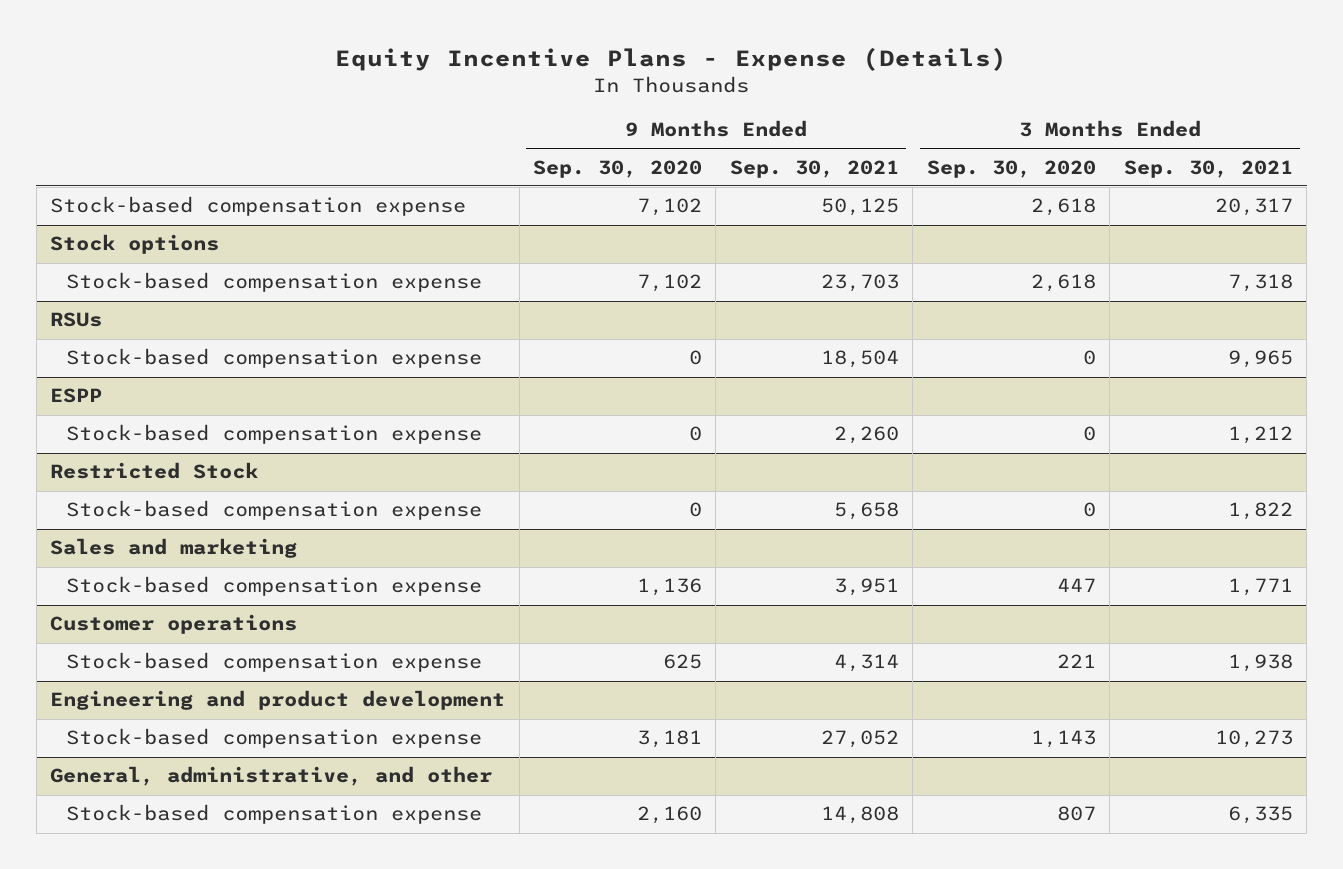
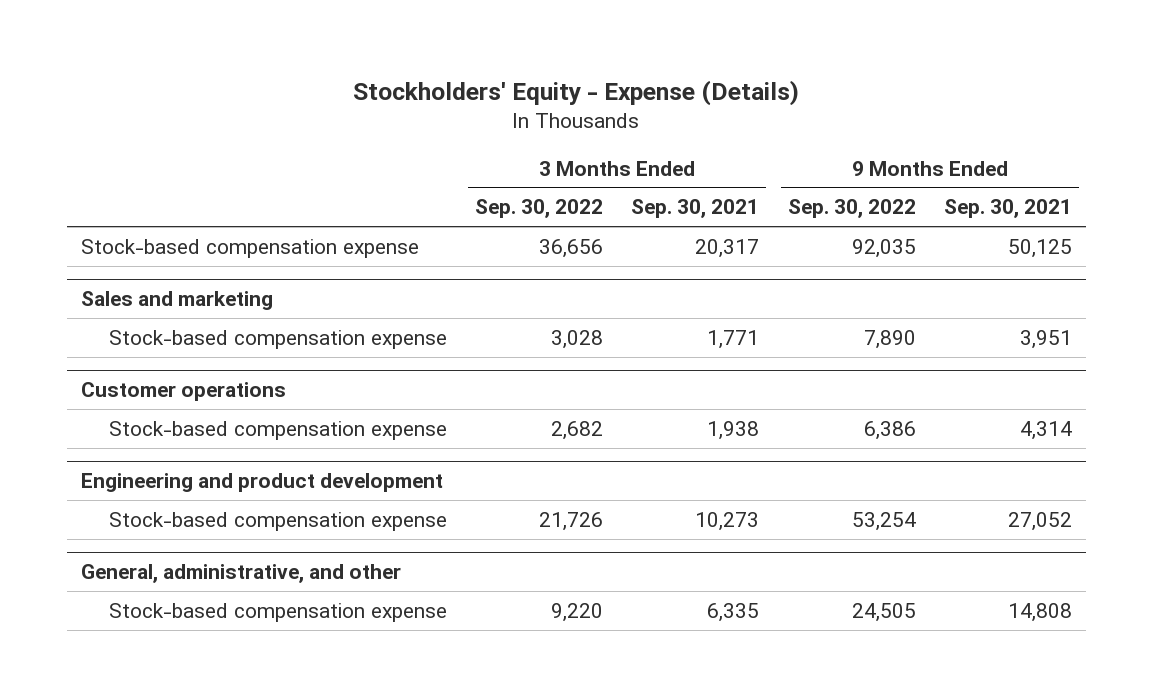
[335,46,1008,71] Equity Incentive Plans - Expense (Details) -> [353,79,800,106] Stockholders' Equity - Expense (Details)
[532,159,702,178] Sep. 30, 2020 -> none
[926,159,1096,178] Sep. 30, 2020 -> none
none -> [475,199,604,219] Sep. 30, 2022
none -> [787,199,916,219] Sep. 30, 2022
[50,234,220,255] Stock options -> none
[65,272,482,293] Stock-based compensation expense -> none
[50,312,103,328] RSUs -> none
[65,348,482,369] Stock-based compensation expense -> none
[50,388,103,404] ESPP -> none
[65,424,482,445] Stock-based compensation expense -> none
[50,462,259,480] Restricted Stock -> none
[65,500,482,521] Stock-based compensation expense -> none

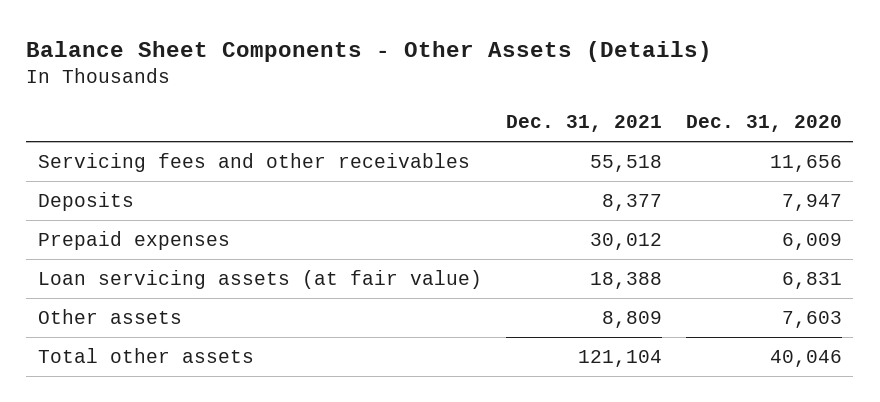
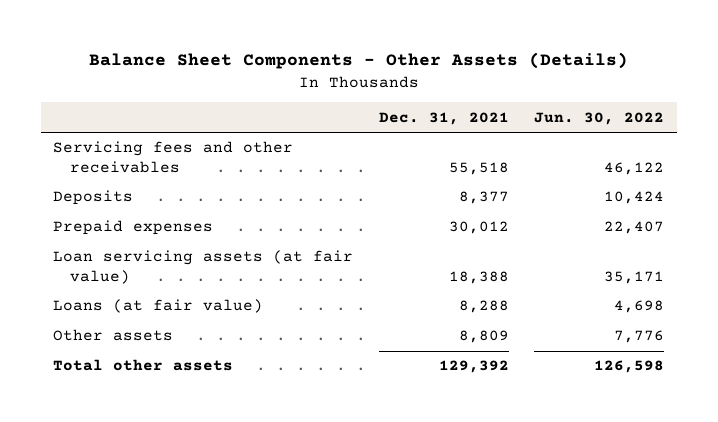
[685,115,842,133] Dec. 31, 2020 -> none
none -> [534,111,665,125] Jun. 30, 2022
none -> [53,299,264,314] Loans (at fair value)
[577,349,662,367] 121,104 -> [438,360,509,374] 129,392

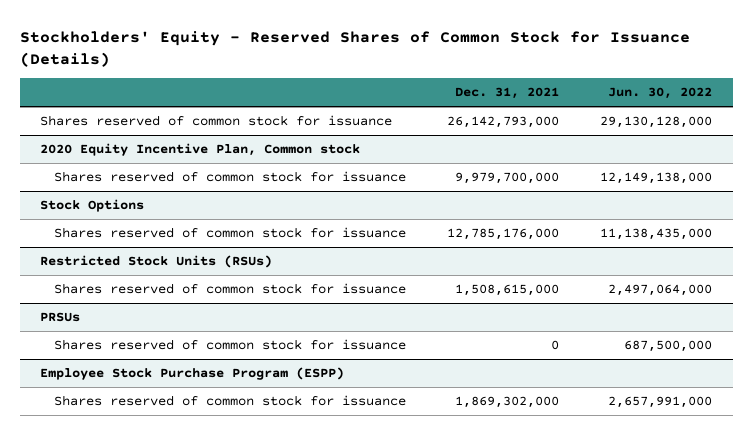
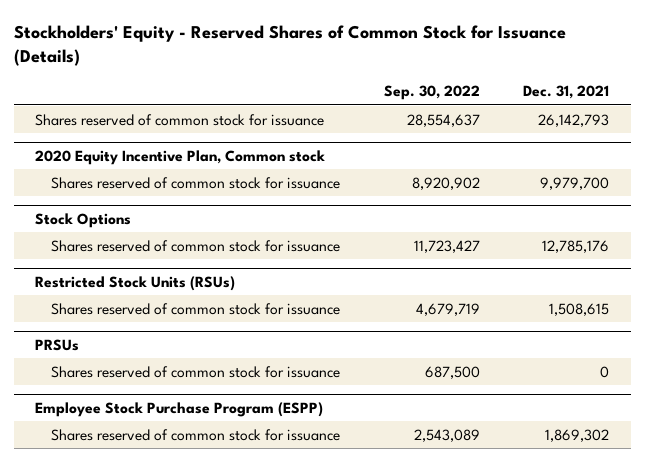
[608,87,713,100] Jun. 30, 2022 -> none
none -> [383,85,480,101] Sep. 30, 2022
[447,116,560,129] 26,142,793,000 -> [538,113,610,127] 26,142,793
[455,172,560,185] 9,979,700,000 -> [540,176,610,190] 9,979,700
[447,228,560,241] 12,785,176,000 -> [542,239,610,253] 12,785,176
[455,284,560,297] 1,508,615,000 -> [549,302,610,316] 1,508,615
[455,396,560,409] 1,869,302,000 -> [545,428,610,442] 1,869,302

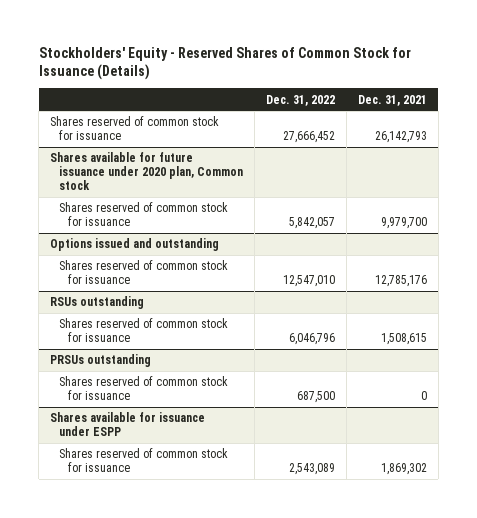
[383,85,480,101] Sep. 30, 2022 -> none
none -> [265,94,335,106] Dec. 31, 2022
[35,149,326,165] 2020 Equity Incentive Plan, Common stock -> none
none -> [50,152,244,191] Shares available for future issuance under 2020 plan, Common stock
[35,212,132,228] Stock Options -> [50,238,220,252] Options issued and outstanding
[35,275,236,291] Restricted Stock Units (RSUs) -> [50,296,145,310] RSUs outstanding
[35,338,80,351] PRSUs -> [50,354,152,368] PRSUs outstanding
[35,401,324,417] Employee Stock Purchase Program (ESPP) -> [50,412,206,437] Shares available for issuance under ESPP

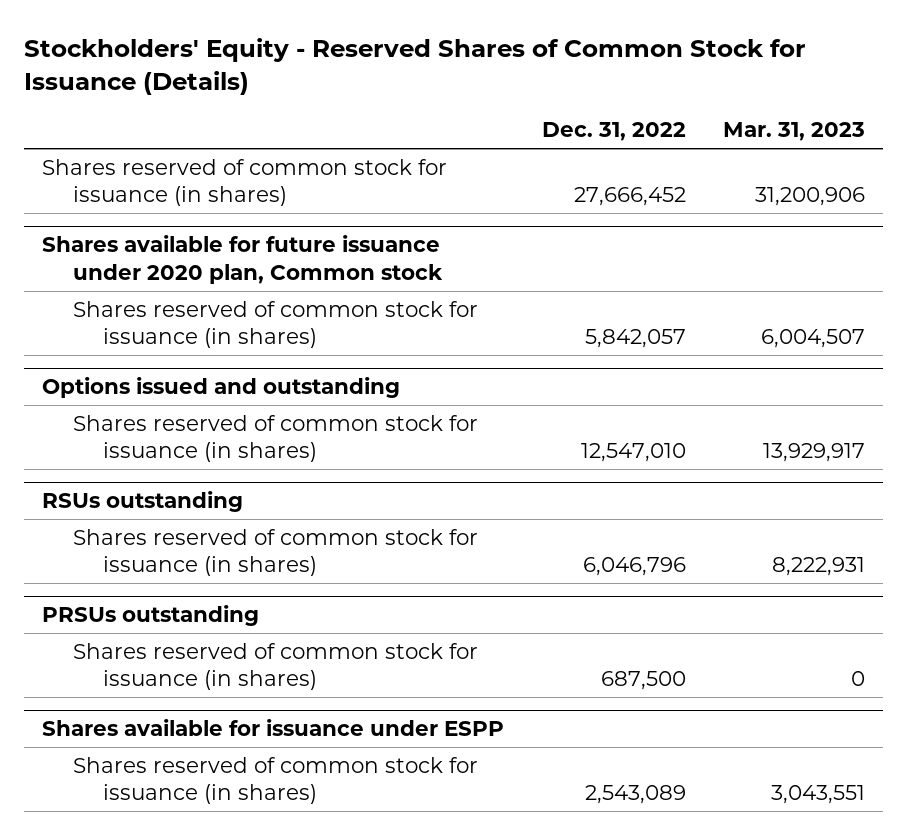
[357,94,427,106] Dec. 31, 2021 -> none
none -> [722,122,865,142] Mar. 31, 2023
[50,116,220,141] Shares reserved of common stock for issuance -> [42,158,448,207] Shares reserved of common stock for issuance (in shares)
[59,202,229,227] Shares reserved of common stock for issuance -> [72,300,478,349] Shares reserved of common stock for issuance (in shares)
[59,260,229,285] Shares reserved of common stock for issuance -> [72,414,478,463] Shares reserved of common stock for issuance (in shares)
[59,318,229,343] Shares reserved of common stock for issuance -> [72,528,478,577] Shares reserved of common stock for issuance (in shares)
[59,376,229,401] Shares reserved of common stock for issuance -> [72,642,478,691] Shares reserved of common stock for issuance (in shares)
[59,448,229,473] Shares reserved of common stock for issuance -> [72,756,478,805] Shares reserved of common stock for issuance (in shares)

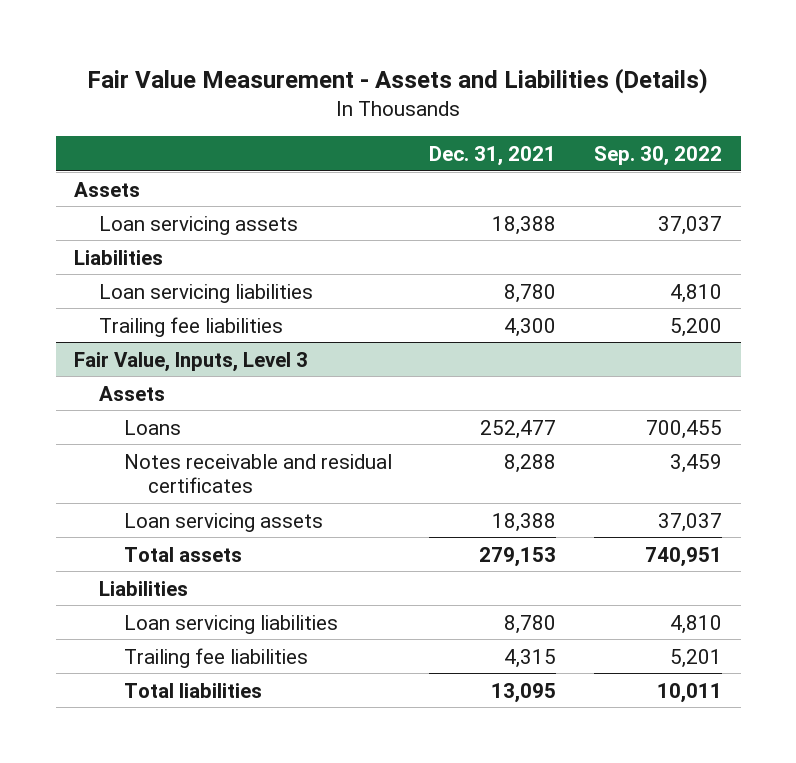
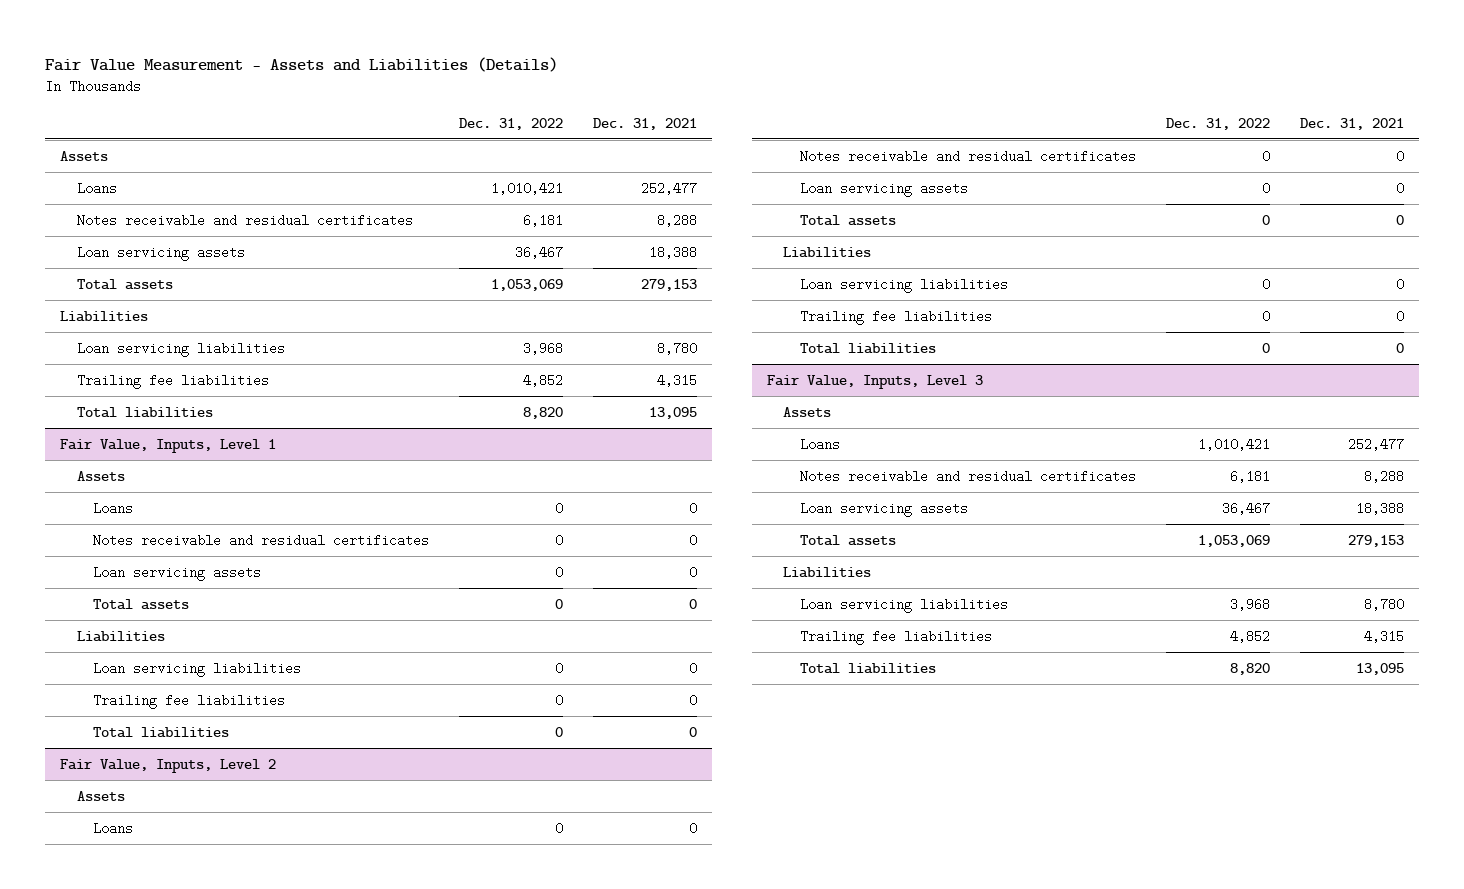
[593,145,722,166] Sep. 30, 2022 -> none
none -> [459,117,564,130] Dec. 31, 2022
none -> [76,181,117,195] Loans
none -> [76,213,413,227] Notes receivable and residual certificates
none -> [76,278,173,290] Total assets
[504,317,557,337] 4,300 -> [657,373,698,387] 4,315
none -> [76,406,213,418] Total liabilities
none -> [60,438,277,453] Fair Value, Inputs, Level 1
none -> [76,470,125,481] Assets
none -> [93,501,134,515] Loans
none -> [93,533,430,547] Notes receivable and residual certificates
none -> [93,565,262,581] Loan servicing assets
none -> [93,598,190,610] Total assets
none -> [76,630,165,642] Liabilities
none -> [93,661,302,677] Loan servicing liabilities
none -> [93,693,286,709] Trailing fee liabilities
none -> [93,726,230,738] Total liabilities
none -> [60,758,277,773] Fair Value, Inputs, Level 2
none -> [76,790,125,801] Assets
none -> [93,821,134,835] Loans
none -> [799,149,1136,163] Notes receivable and residual certificates
none -> [799,181,968,197] Loan servicing assets
none -> [799,214,896,226] Total assets
none -> [783,246,872,258] Liabilities
none -> [799,277,1008,293] Loan servicing liabilities
none -> [799,309,992,325] Trailing fee liabilities
none -> [799,342,936,354] Total liabilities

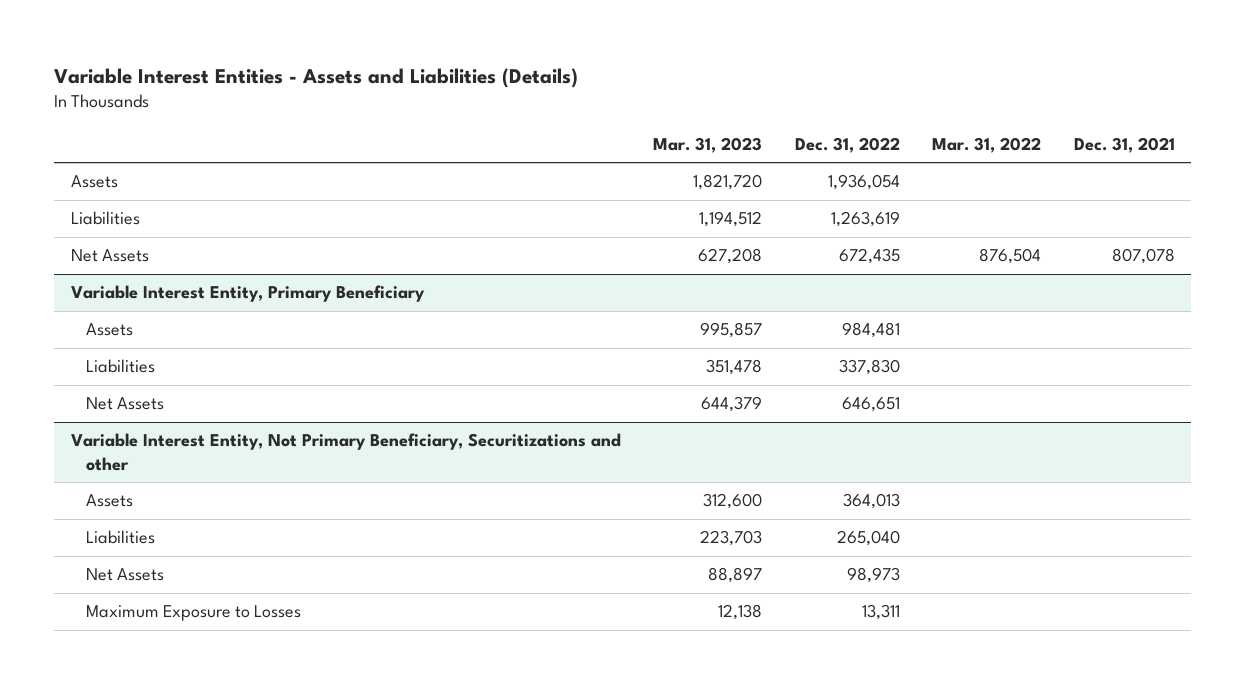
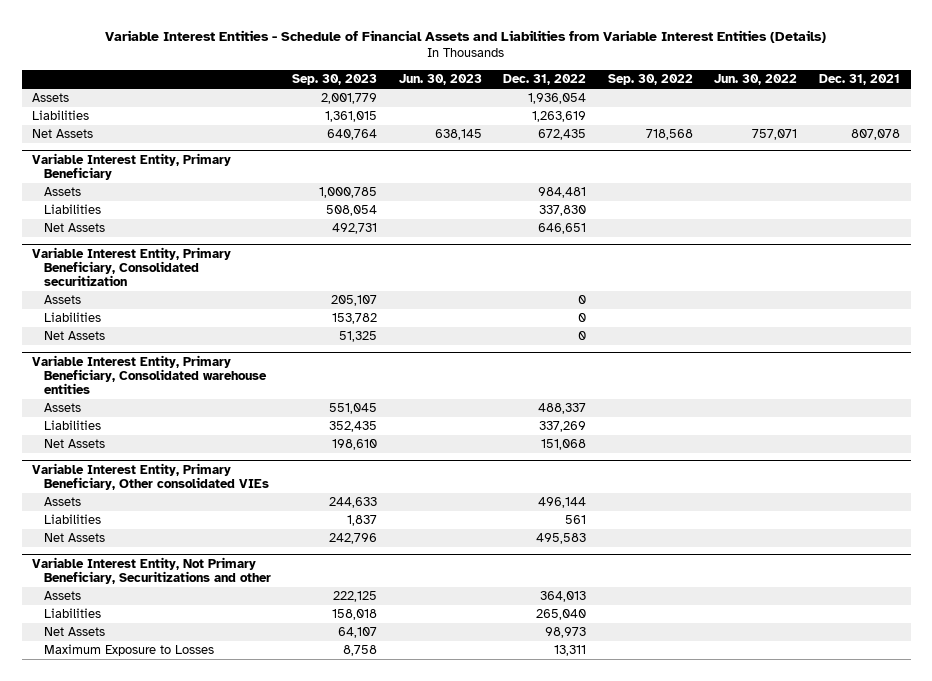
[54,67,579,88] Variable Interest Entities - Assets and Liabilities (Details) -> [105,29,827,43] Variable Interest Entities - Schedule of Financial Assets and Liabilities from Variable Interest Entities (Details)
[653,136,763,153] Mar. 31, 2023 -> none
[932,136,1042,153] Mar. 31, 2022 -> none
none -> [292,74,378,86] Sep. 30, 2023
none -> [398,74,482,86] Jun. 30, 2023
none -> [607,74,693,86] Sep. 30, 2022
none -> [714,74,798,86] Jun. 30, 2022
none -> [32,246,232,287] Variable Interest Entity, Primary Beneficiary, Consolidated securitization
none -> [43,295,81,305] Assets
none -> [43,312,101,323] Liabilities
none -> [43,331,105,341] Net Assets
none -> [32,354,267,395] Variable Interest Entity, Primary Beneficiary, Consolidated warehouse entities
none -> [43,403,81,413] Assets
none -> [43,420,101,431] Liabilities
none -> [43,439,105,449] Net Assets
none -> [32,462,269,490] Variable Interest Entity, Primary Beneficiary, Other consolidated VIEs
none -> [43,497,81,507] Assets
none -> [43,514,101,525] Liabilities
none -> [43,533,105,543] Net Assets

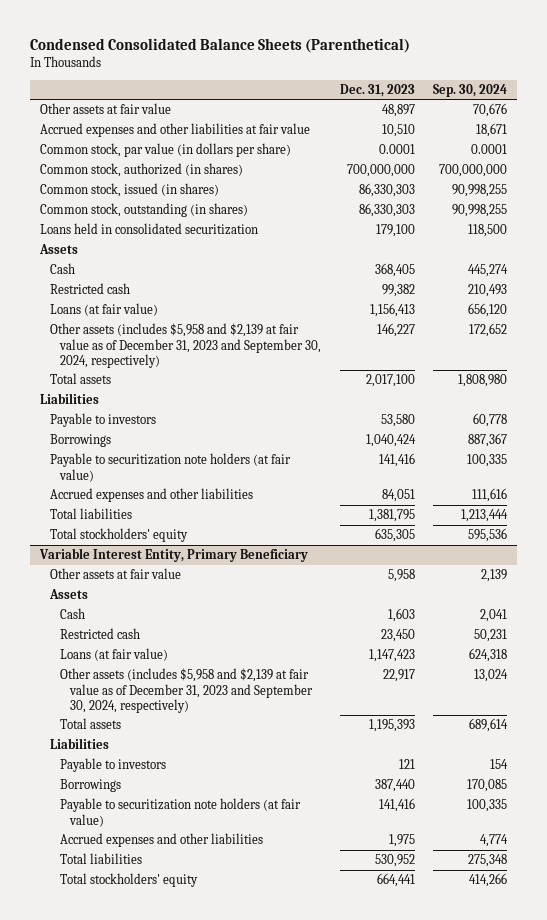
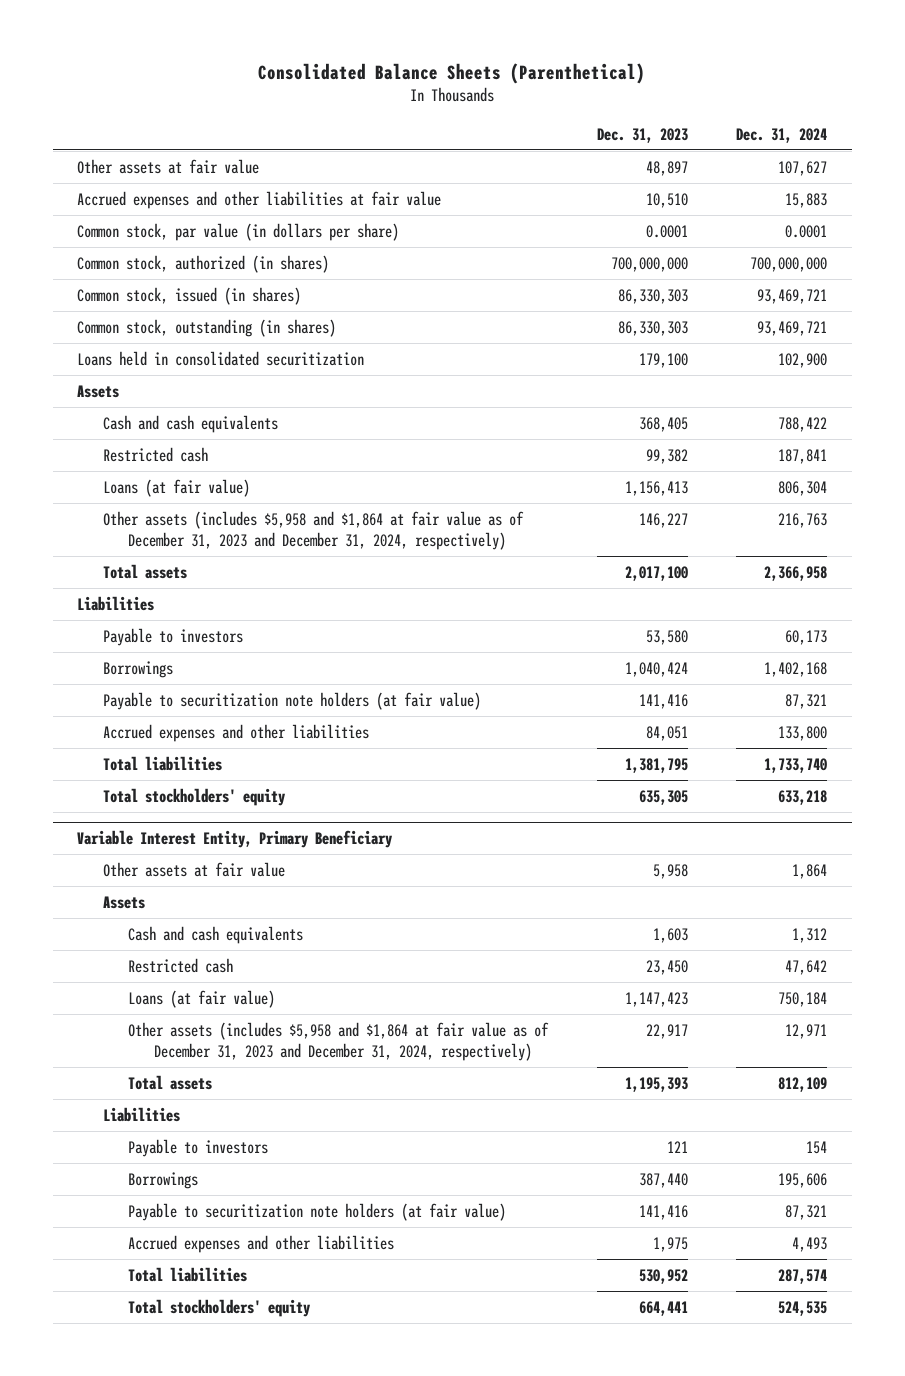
[30,38,411,54] Condensed Consolidated Balance Sheets (Parenthetical) -> [258,62,646,84] Consolidated Balance Sheets (Parenthetical)
[433,83,508,97] Sep. 30, 2024 -> none
none -> [736,127,828,143] Dec. 31, 2024
[49,263,75,275] Cash -> [102,414,278,433] Cash and cash equivalents
[49,323,321,369] Other assets (includes $5,958 and $2,139 at fair value as of December 31, 2023 and September 30, 2024, respectively) -> [102,510,524,550] Other assets (includes $5,958 and $1,864 at fair value as of December 31, 2023 and December 31, 2024, respectively)
[59,608,85,620] Cash -> [128,925,304,944] Cash and cash equivalents
[59,668,314,714] Other assets (includes $5,958 and $2,139 at fair value as of December 31, 2023 and September 30, 2024, respectively) -> [128,1021,550,1061] Other assets (includes $5,958 and $1,864 at fair value as of December 31, 2023 and December 31, 2024, respectively)

